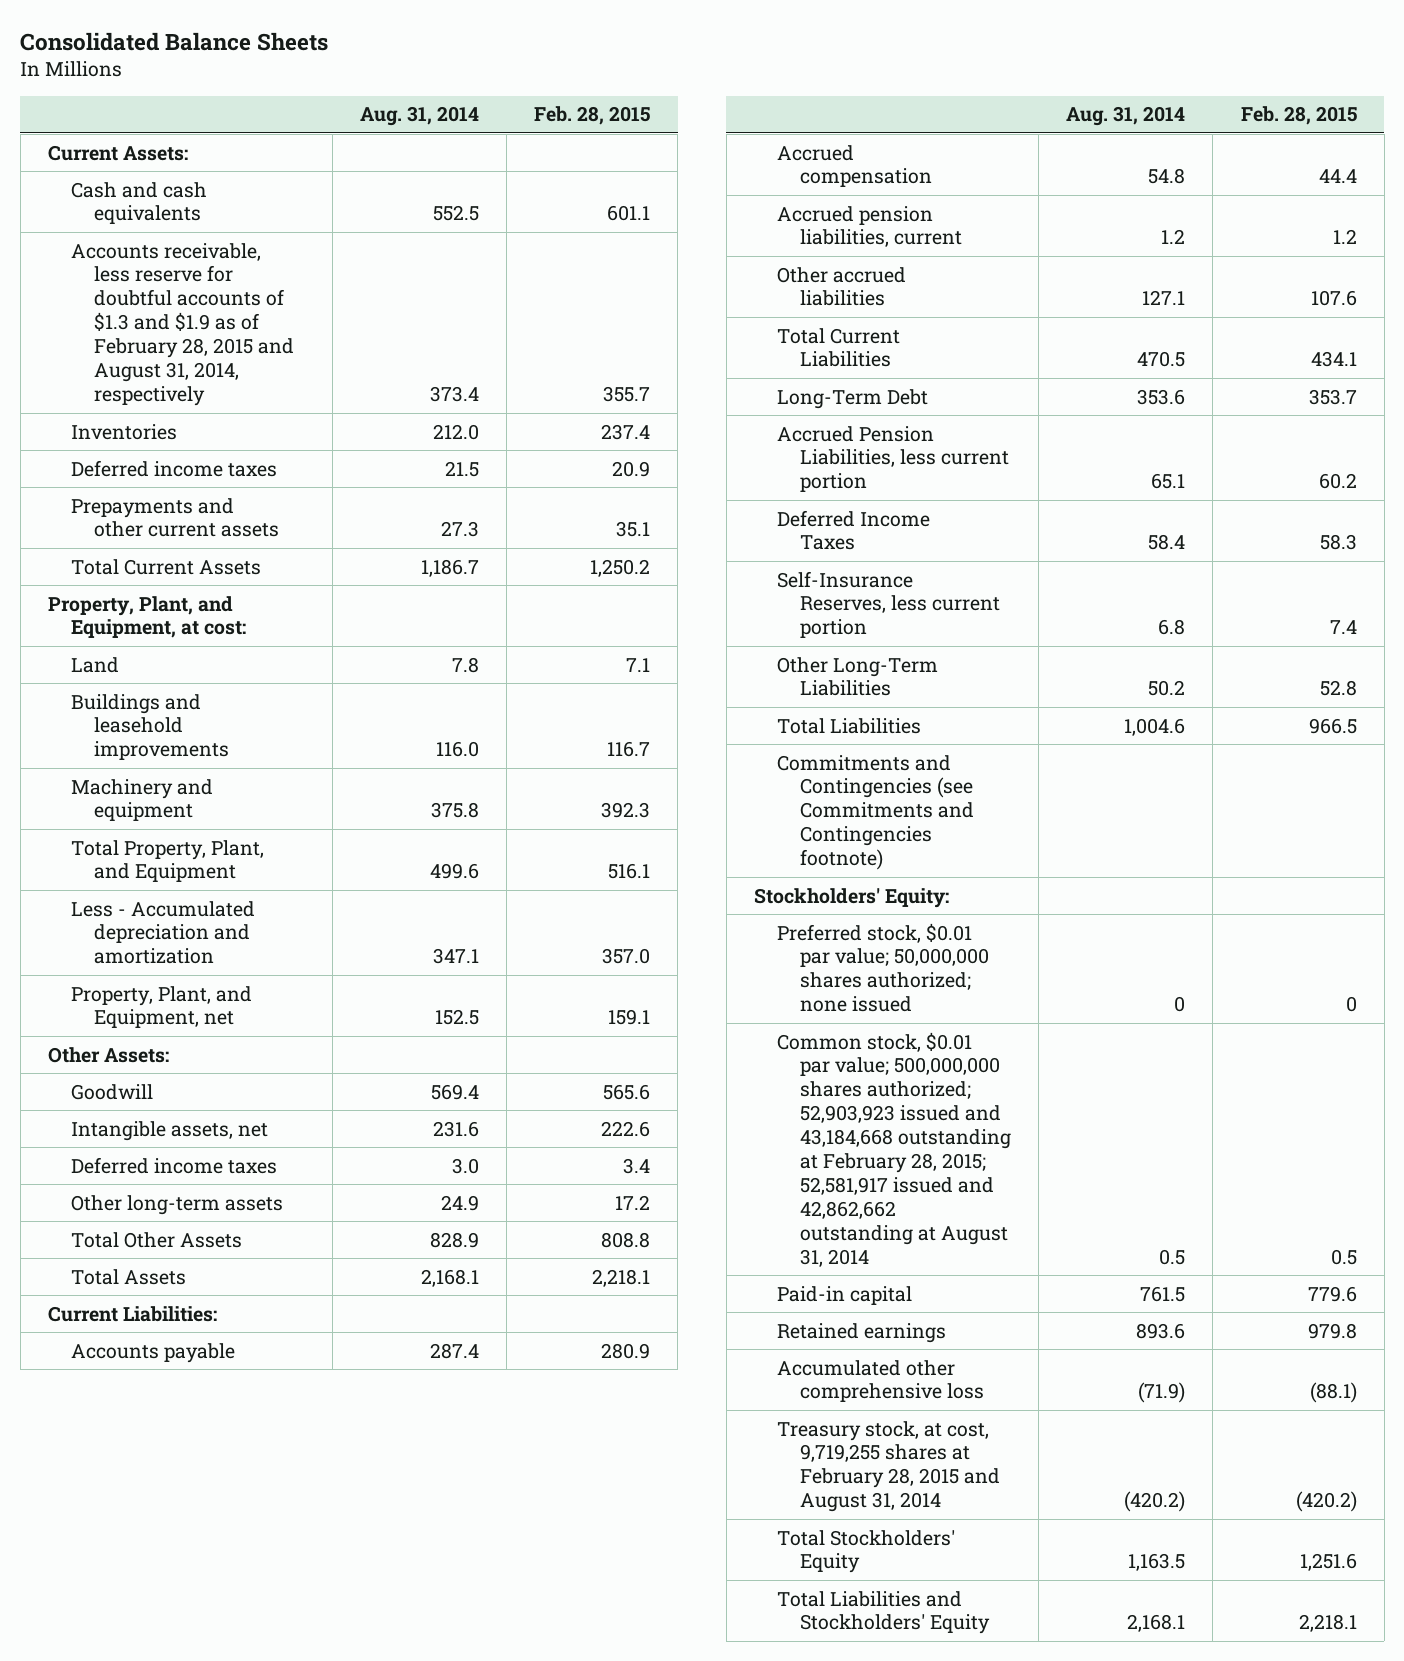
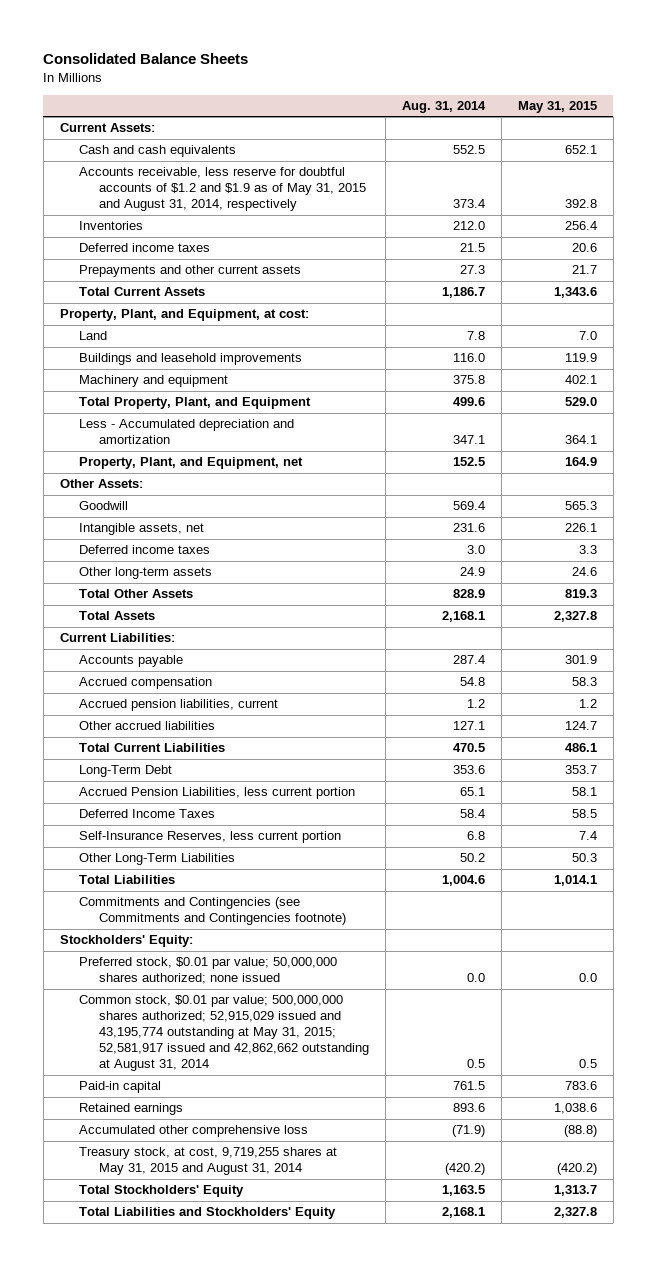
[534,106,651,126] Feb. 28, 2015 -> none
none -> [517,101,597,114] May 31, 2015
[70,242,294,407] Accounts receivable, less reserve for doubtful accounts of $1.3 and $1.9 as of February 28, 2015 and August 31, 2014, respectively -> [79,167,366,212] Accounts receivable, less reserve for doubtful accounts of $1.2 and $1.9 as of May 31, 2015 and August 31, 2014, respectively
[1174,996,1186,1013] 0 -> [466,973,485,983] 0.0
[776,1031,1011,1267] Common stock, $0.01 par value; 500,000,000 shares authorized; 52,903,923 issued and 43,184,668 outstanding at February 28, 2015; 52,581,917 issued and 42,862,662 outstanding at August 31, 2014 -> [79,995,369,1072] Common stock, $0.01 par value; 500,000,000 shares authorized; 52,915,029 issued and 43,195,774 outstanding at May 31, 2015; 52,581,917 issued and 42,862,662 outstanding at August 31, 2014
[776,1420,1000,1513] Treasury stock, at cost, 9,719,255 shares at February 28, 2015 and August 31, 2014 -> [79,1147,338,1176] Treasury stock, at cost, 9,719,255 shares at May 31, 2015 and August 31, 2014

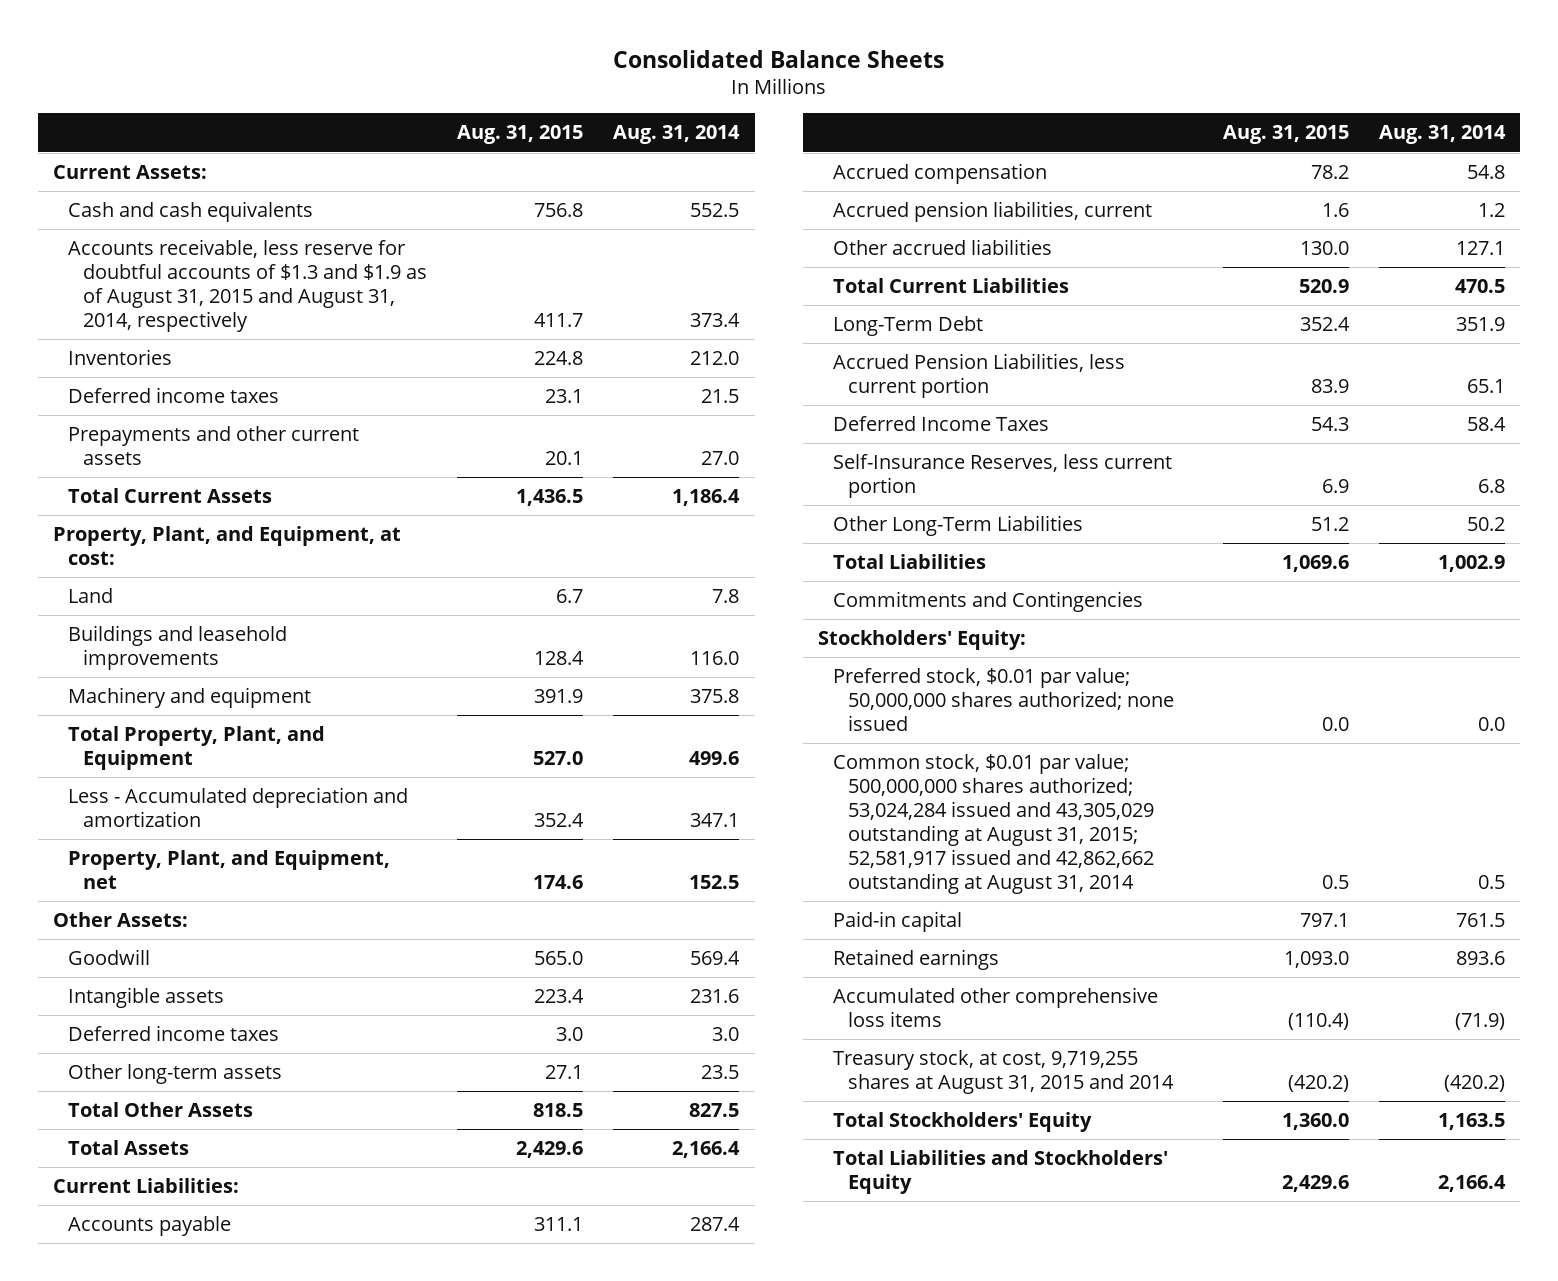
[517,101,597,114] May 31, 2015 -> none
none -> [456,125,583,145] Aug. 31, 2015
[79,167,366,212] Accounts receivable, less reserve for doubtful accounts of $1.2 and $1.9 as of May 31, 2015 and August 31, 2014, respectively -> [67,239,427,333] Accounts receivable, less reserve for doubtful accounts of $1.3 and $1.9 as of August 31, 2015 and August 31, 2014, respectively
[459,265,485,275] 27.3 -> [701,451,740,466] 27.0
[441,287,485,299] 1,186.7 -> [672,489,741,507] 1,186.4
[79,523,205,536] Intangible assets, net -> [67,987,224,1009] Intangible assets
[459,567,485,577] 24.9 -> [701,1065,740,1080] 23.5
[452,589,485,599] 828.9 -> [689,1103,740,1118] 827.5
[441,611,485,623] 2,168.1 -> [672,1141,741,1159] 2,166.4
[452,765,485,775] 353.6 -> [1455,317,1505,332] 351.9
[441,875,485,887] 1,004.6 -> [1437,555,1505,573] 1,002.9
[79,897,346,926] Commitments and Contingencies (see Commitments and Contingencies footnote) -> [833,591,1144,613] Commitments and Contingencies
[79,995,369,1072] Common stock, $0.01 par value; 500,000,000 shares authorized; 52,915,029 issued and 43,195,774 outstanding at May 31, 2015; 52,581,917 issued and 42,862,662 outstanding at August 31, 2014 -> [833,754,1155,895] Common stock, $0.01 par value; 500,000,000 shares authorized; 53,024,284 issued and 43,305,029 outstanding at August 31, 2015; 52,581,917 issued and 42,862,662 outstanding at August 31, 2014
[79,1125,309,1138] Accumulated other comprehensive loss -> [833,987,1159,1028] Accumulated other comprehensive loss items
[79,1147,338,1176] Treasury stock, at cost, 9,719,255 shares at May 31, 2015 and August 31, 2014 -> [833,1050,1175,1095] Treasury stock, at cost, 9,719,255 shares at August 31, 2015 and 2014
[441,1207,485,1219] 2,168.1 -> [1437,1175,1506,1193] 2,166.4

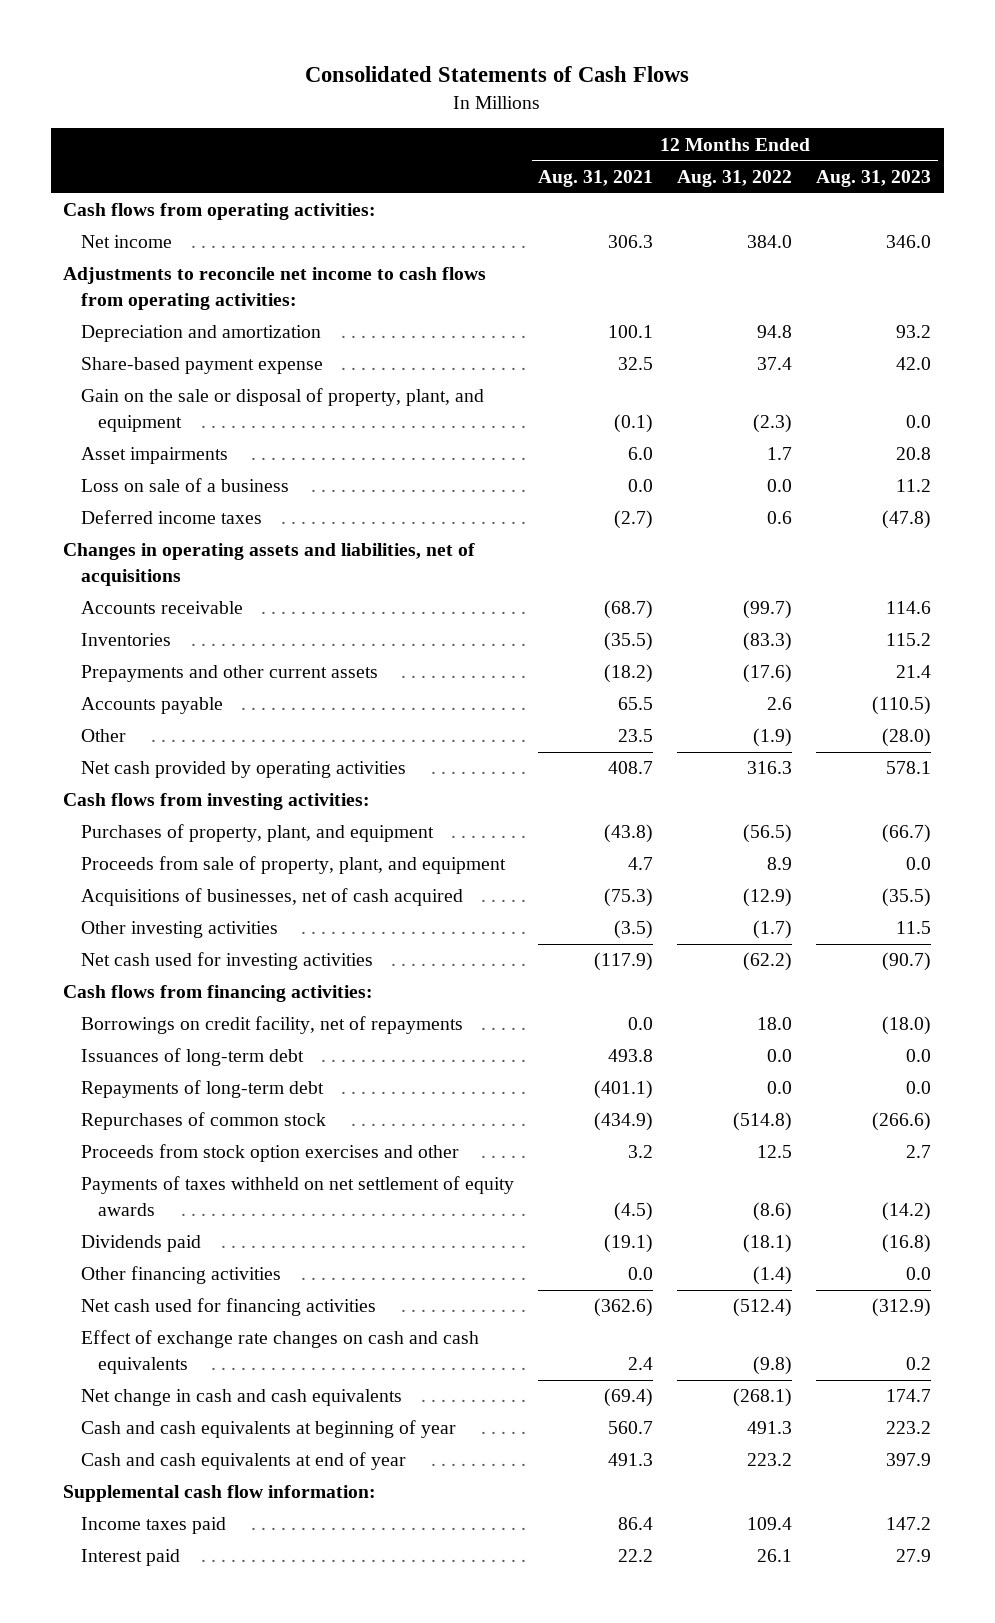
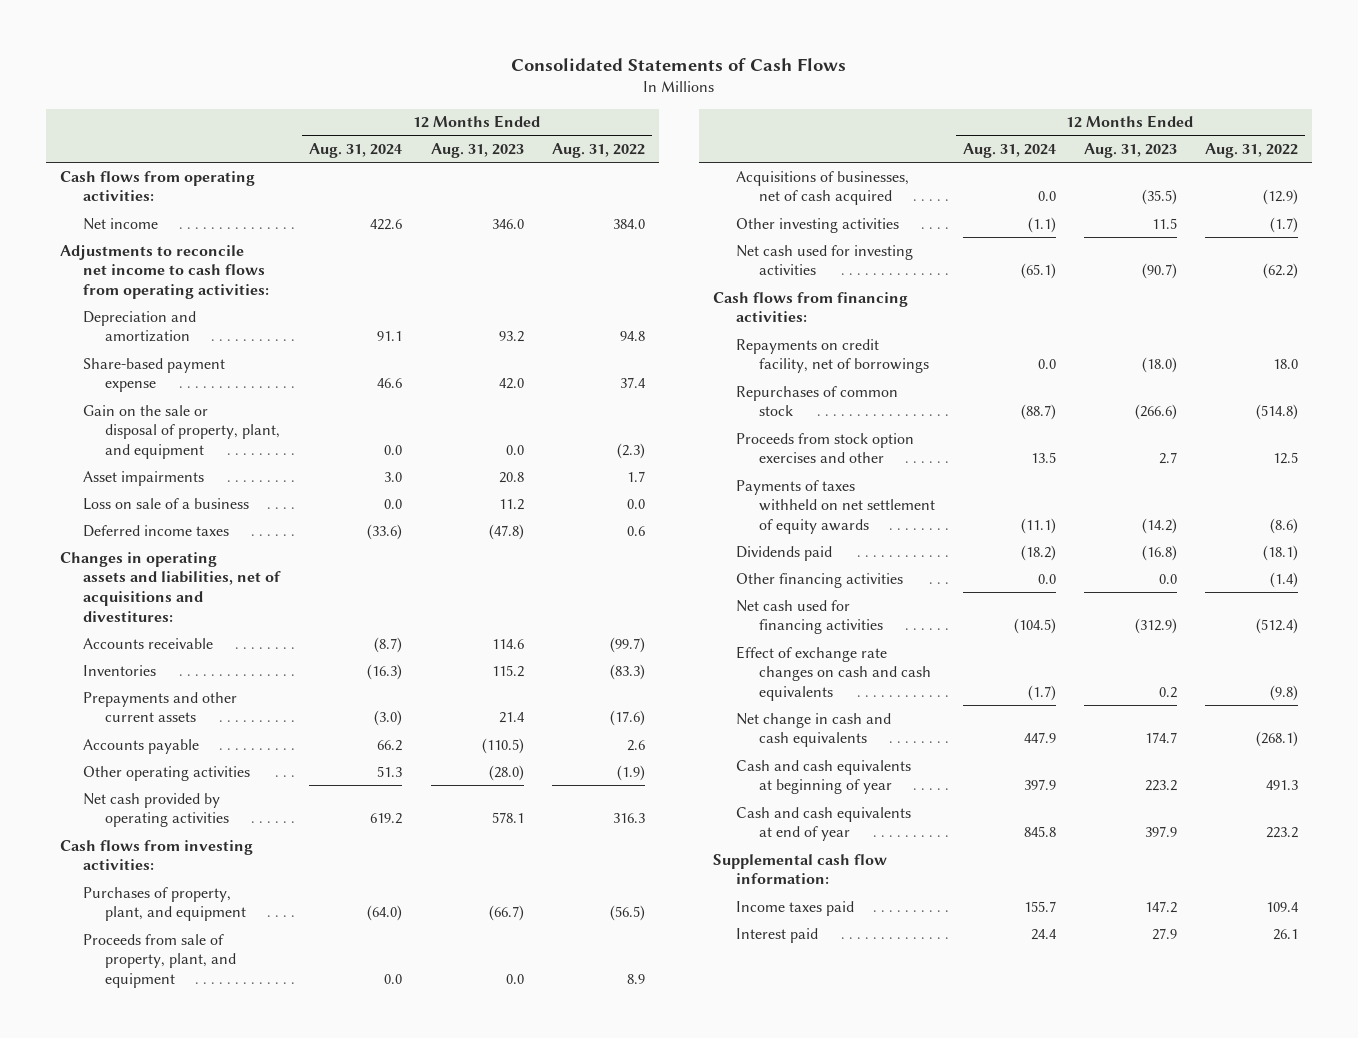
[537,169,653,187] Aug. 31, 2021 -> none
none -> [309,143,403,159] Aug. 31, 2024
[63,543,476,586] Changes in operating assets and liabilities, net of acquisitions -> [59,551,281,622] Changes in operating assets and liabilities, net of acquisitions and divestitures:
[80,729,126,743] Other -> [82,765,250,781] Other operating activities
[80,1048,304,1067] Issuances of long-term debt -> none
[80,1080,324,1099] Repayments of long-term debt -> none
[80,1016,463,1035] Borrowings on credit facility, net of repayments -> [735,338,929,374] Repayments on credit facility, net of borrowings

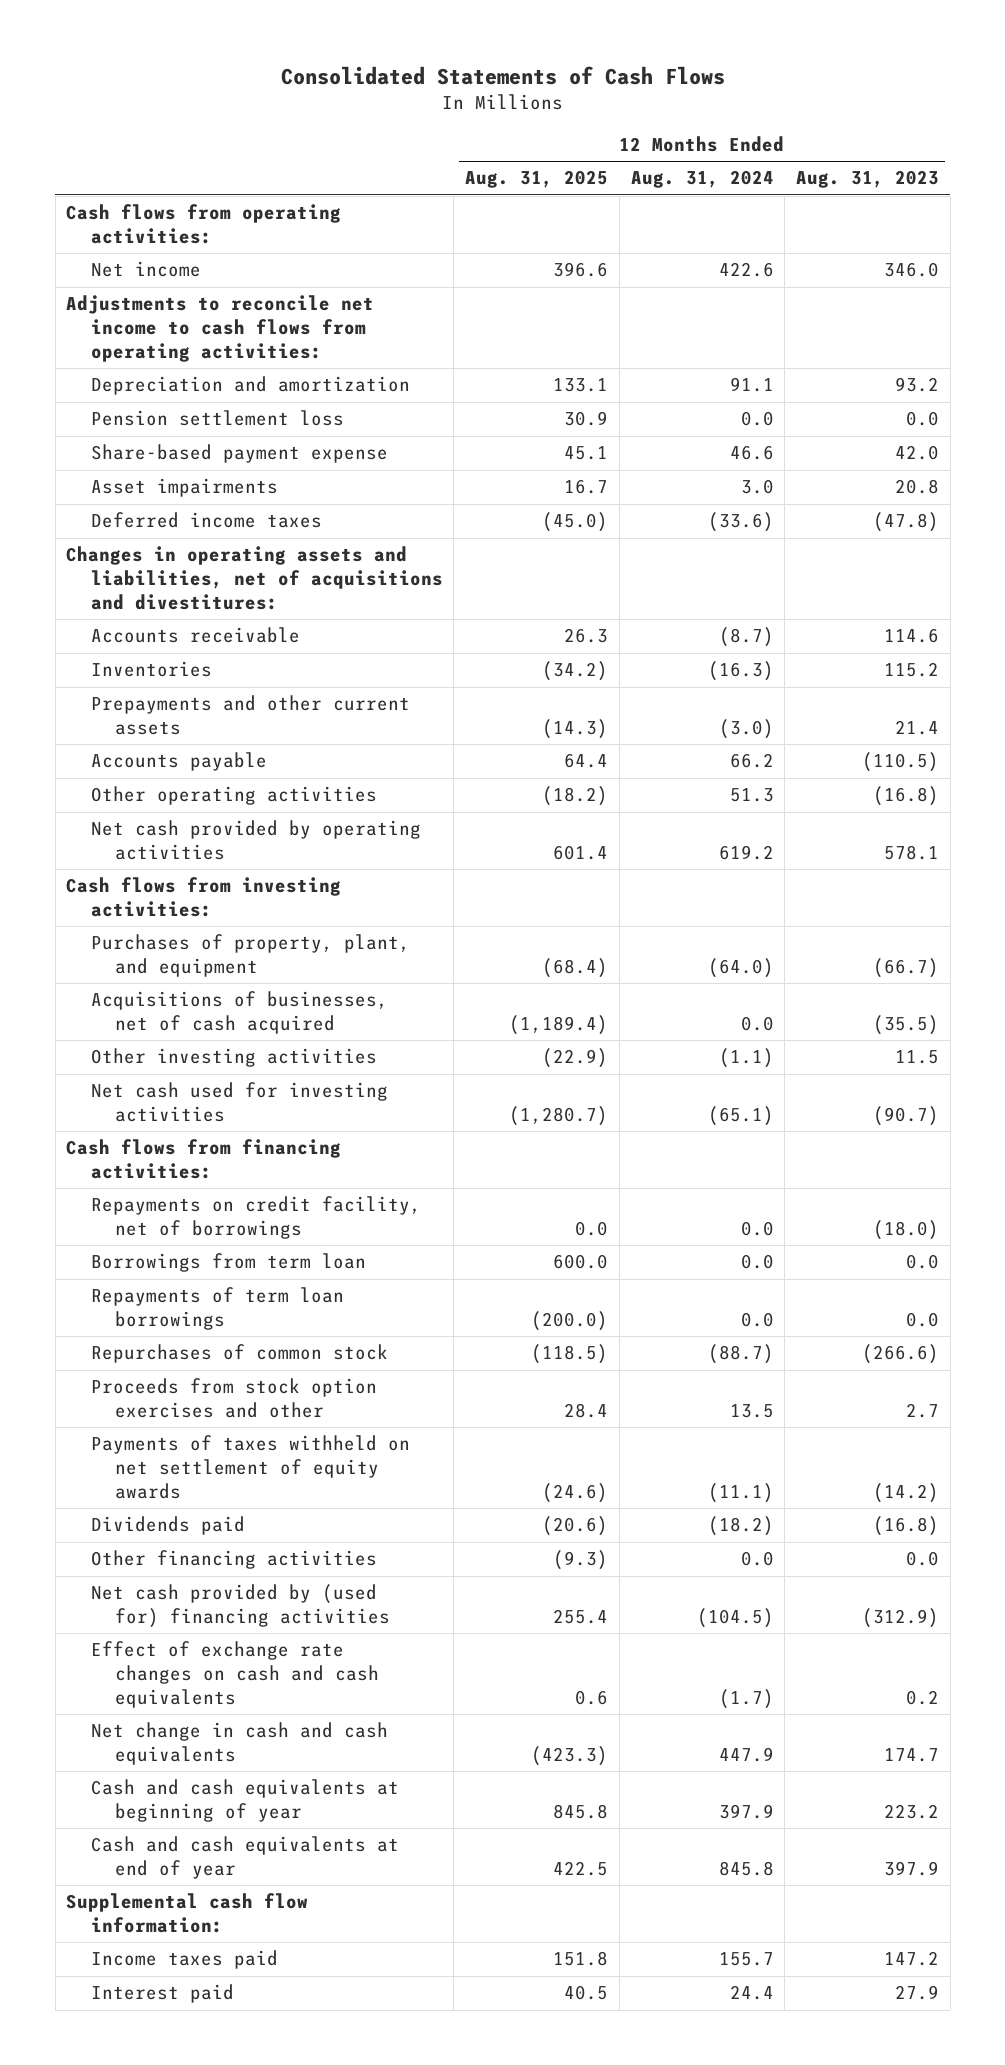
[551,143,645,159] Aug. 31, 2022 -> none
none -> [465,170,609,189] Aug. 31, 2025
none -> [90,410,344,427] Pension settlement loss
[82,404,281,460] Gain on the sale or disposal of property, plant, and equipment -> none
[82,497,249,510] Loss on sale of a business -> none
[488,764,524,781] (28.0) -> [873,786,940,807] (16.8)
[82,933,237,989] Proceeds from sale of property, plant, and equipment -> none
none -> [90,1253,366,1273] Borrowings from term loan
none -> [90,1287,344,1331] Repayments of term loan borrowings
[735,599,883,635] Net cash used for financing activities -> [90,1584,390,1629] Net cash provided by (used for) financing activities

